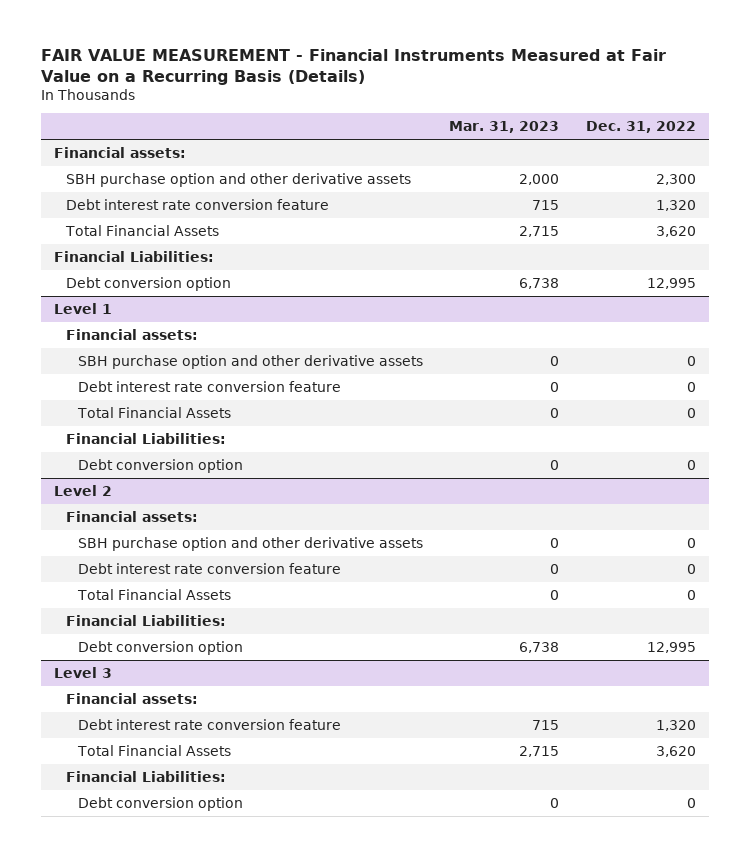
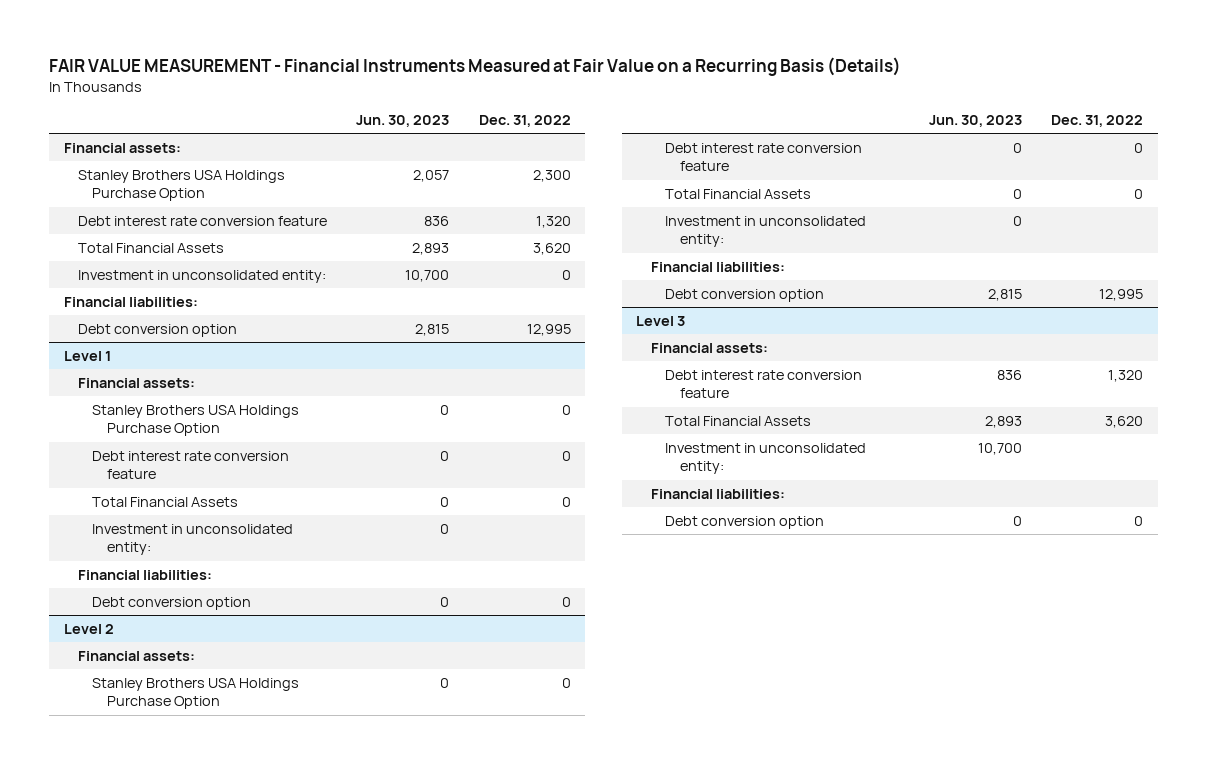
[449,121,560,134] Mar. 31, 2023 -> none
none -> [356,115,450,128] Jun. 30, 2023
[65,173,411,188] SBH purchase option and other derivative assets -> [78,169,286,202] Stanley Brothers USA Holdings Purchase Option
none -> [78,269,327,283] Investment in unconsolidated entity:
[53,251,214,263] Financial Liabilities: -> [63,296,198,307] Financial liabilities:
[77,355,423,370] SBH purchase option and other derivative assets -> [92,404,300,437] Stanley Brothers USA Holdings Purchase Option
none -> [92,523,294,556] Investment in unconsolidated entity:
[65,433,226,445] Financial Liabilities: -> [78,569,213,580] Financial liabilities:
[77,537,423,552] SBH purchase option and other derivative assets -> [92,677,300,710] Stanley Brothers USA Holdings Purchase Option
none -> [665,215,867,248] Investment in unconsolidated entity:
[65,615,226,627] Financial Liabilities: -> [650,261,785,272] Financial liabilities:
none -> [665,442,867,475] Investment in unconsolidated entity:
[65,771,226,783] Financial Liabilities: -> [650,488,785,499] Financial liabilities:

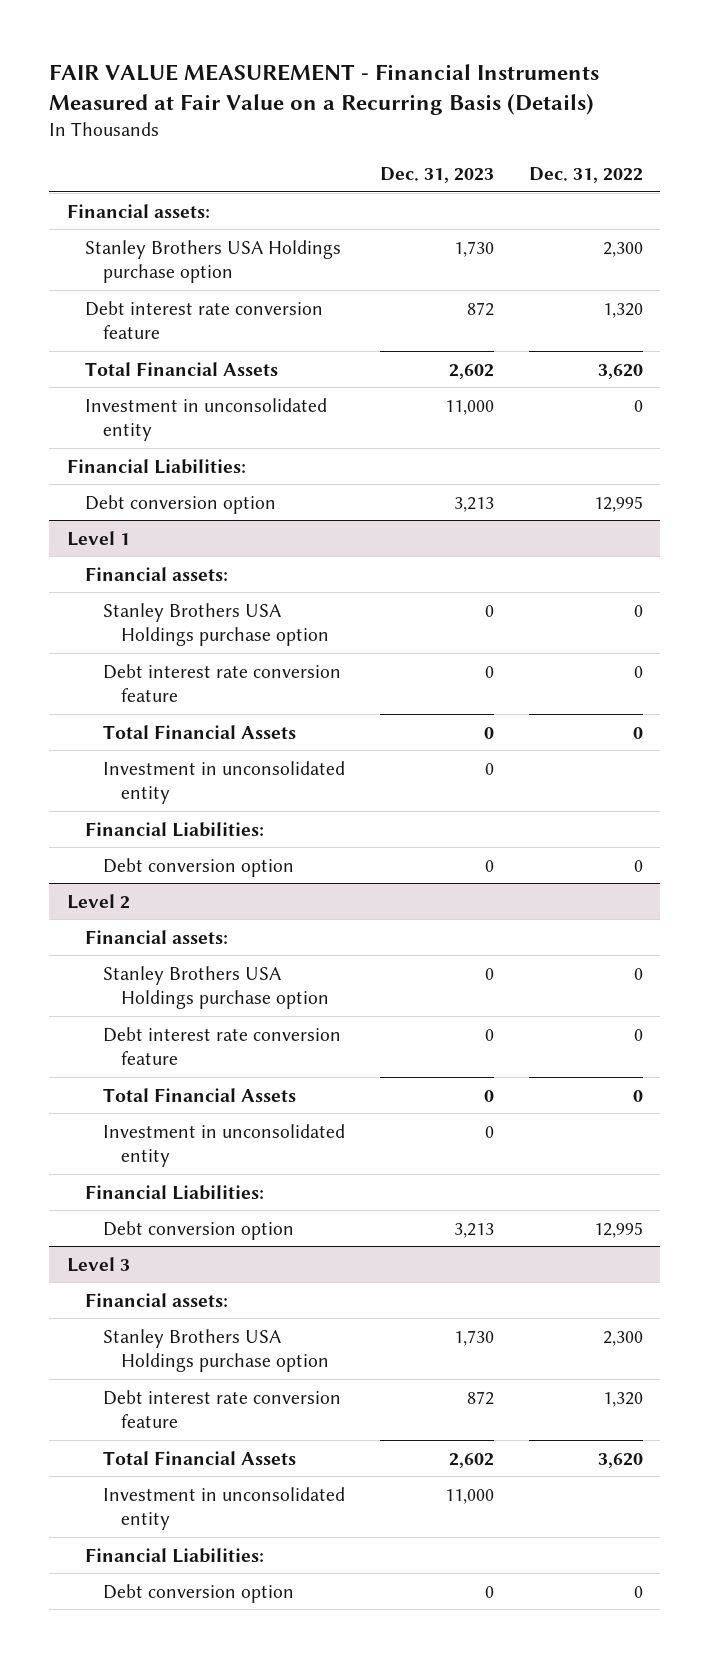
[356,115,450,128] Jun. 30, 2023 -> none
none -> [379,166,494,183] Dec. 31, 2023
[78,169,286,202] Stanley Brothers USA Holdings Purchase Option -> [84,239,341,284] Stanley Brothers USA Holdings purchase option
[78,269,327,283] Investment in unconsolidated entity: -> [84,397,327,442] Investment in unconsolidated entity
[63,296,198,307] Financial liabilities: -> [66,458,246,474] Financial Liabilities:
[92,404,300,437] Stanley Brothers USA Holdings Purchase Option -> [102,602,329,647] Stanley Brothers USA Holdings purchase option
[92,523,294,556] Investment in unconsolidated entity: -> [102,760,345,805] Investment in unconsolidated entity
[78,569,213,580] Financial liabilities: -> [84,821,264,837] Financial Liabilities:
[92,677,300,710] Stanley Brothers USA Holdings Purchase Option -> [102,965,329,1010] Stanley Brothers USA Holdings purchase option
[665,215,867,248] Investment in unconsolidated entity: -> [102,1123,345,1168] Investment in unconsolidated entity
[650,261,785,272] Financial liabilities: -> [84,1184,264,1200] Financial Liabilities:
none -> [102,1328,329,1373] Stanley Brothers USA Holdings purchase option
[665,442,867,475] Investment in unconsolidated entity: -> [102,1486,345,1531] Investment in unconsolidated entity
[650,488,785,499] Financial liabilities: -> [84,1547,264,1563] Financial Liabilities:

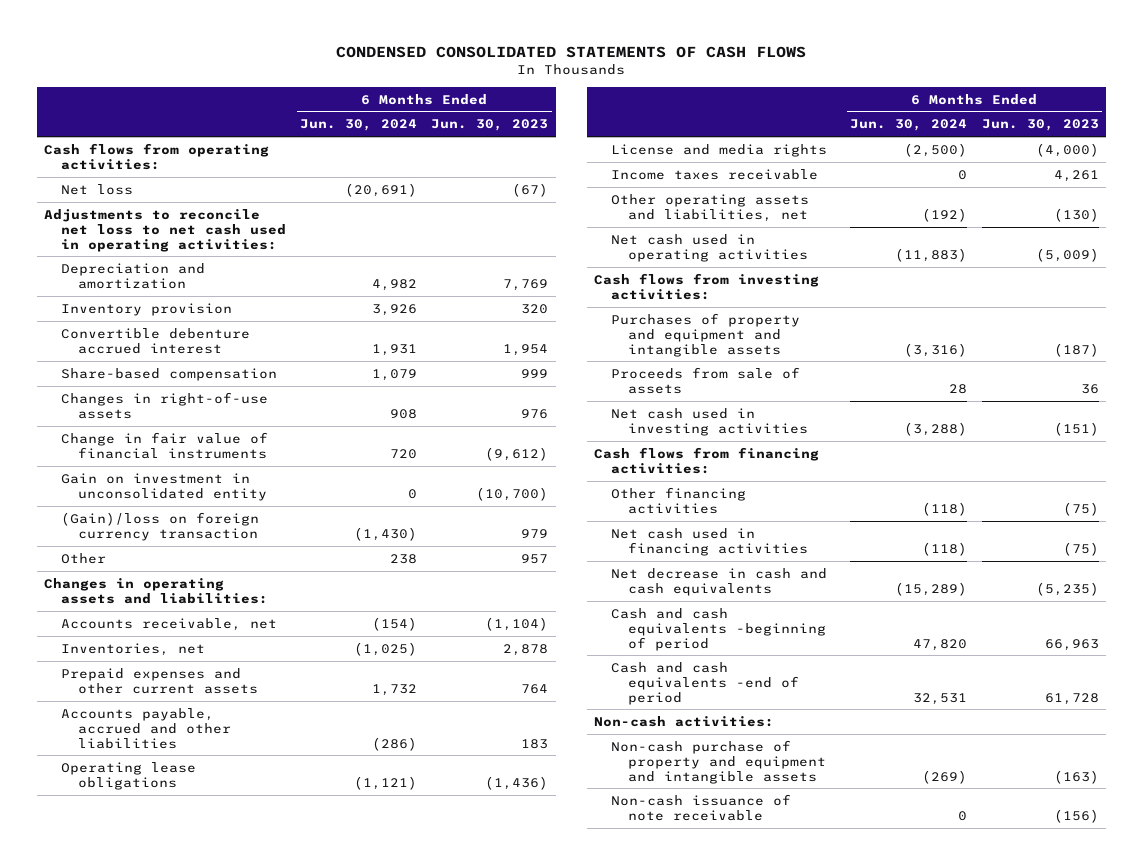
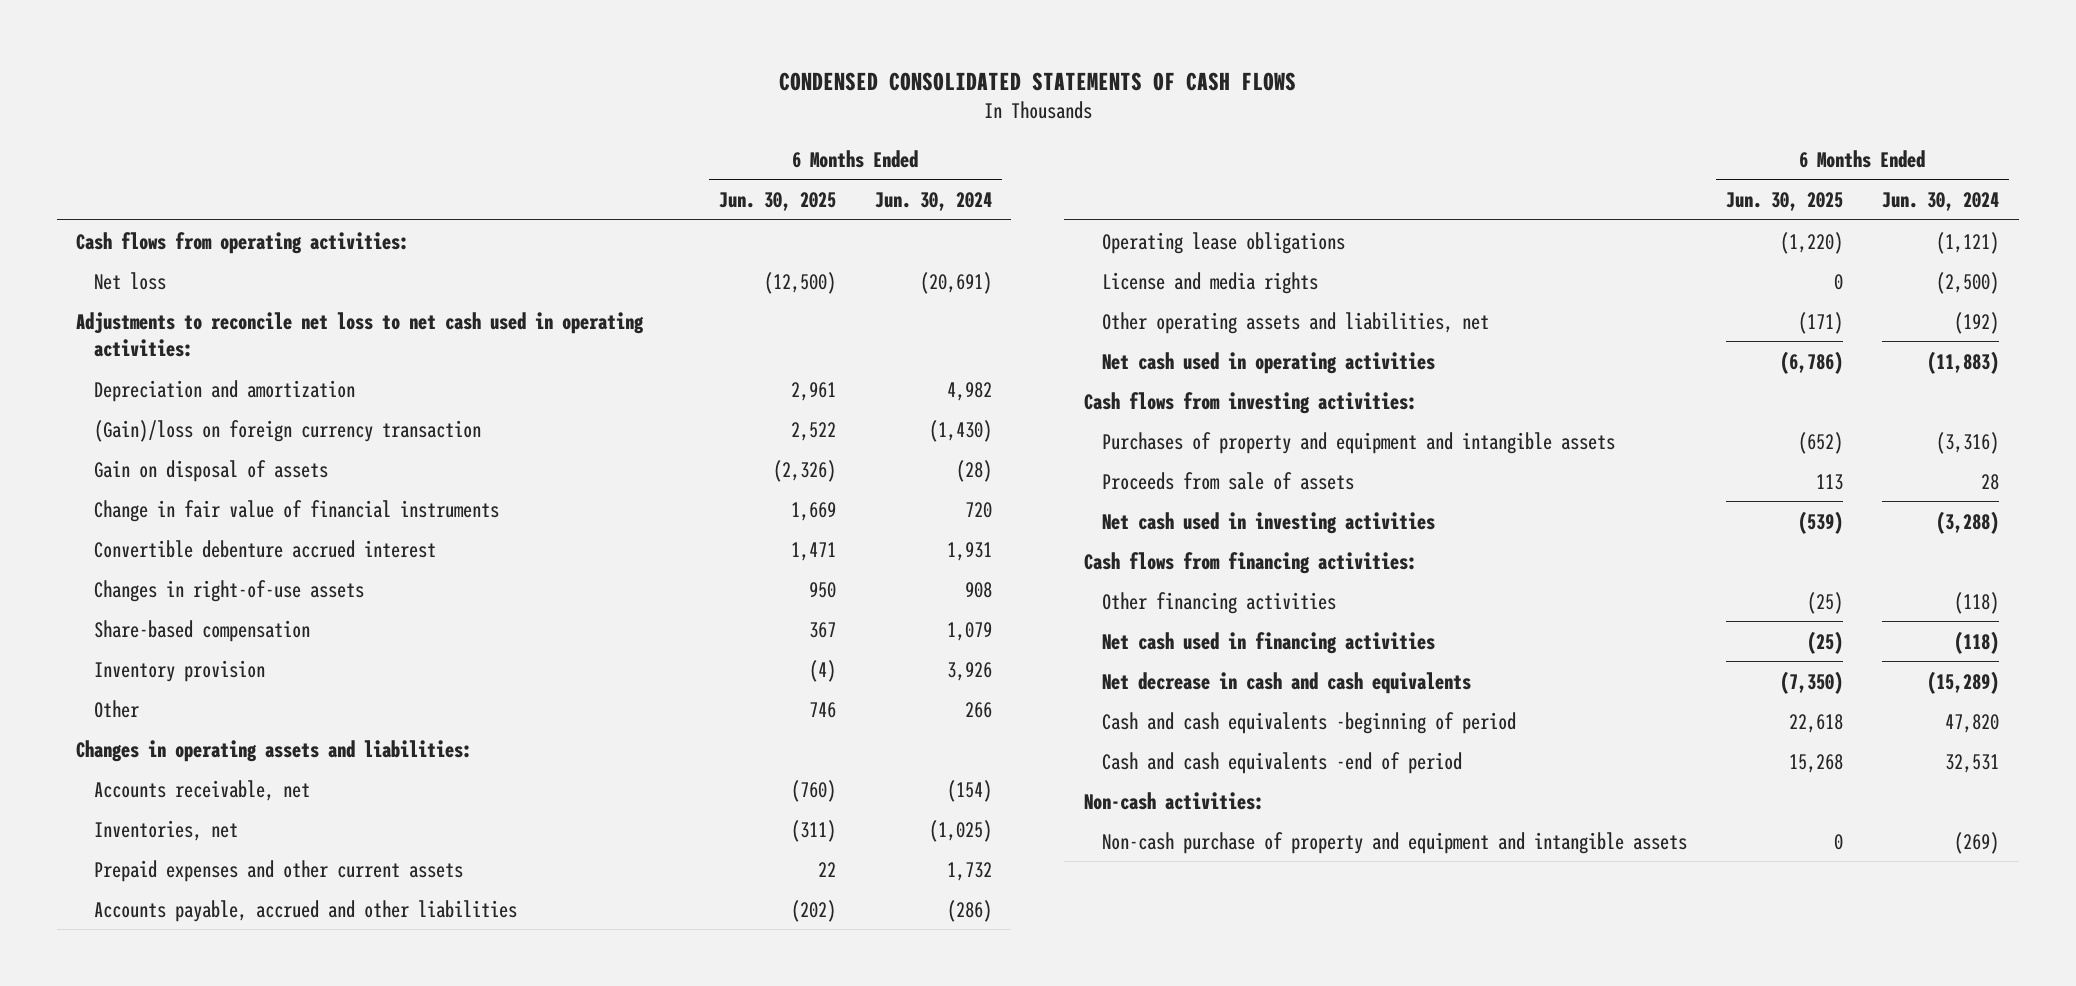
[431,119,549,132] Jun. 30, 2023 -> none
none -> [718,192,836,212] Jun. 30, 2025
[60,511,259,541] (Gain)/loss on foreign currency transaction -> [94,419,482,442] (Gain)/loss on foreign currency transaction
none -> [94,459,329,482] Gain on disposal of assets
[60,431,268,459] Change in fair value of financial instruments -> [94,499,500,522] Change in fair value of financial instruments
[60,472,267,501] Gain on investment in unconsolidated entity -> none
[60,367,277,381] Share-based compensation -> [94,619,311,642] Share-based compensation
[60,302,232,316] Inventory provision -> [94,659,266,682] Inventory provision
[390,553,418,564] 238 -> [964,701,992,718] 266
[611,168,819,180] Income taxes receivable -> none
[611,793,792,821] Non-cash issuance of note receivable -> none

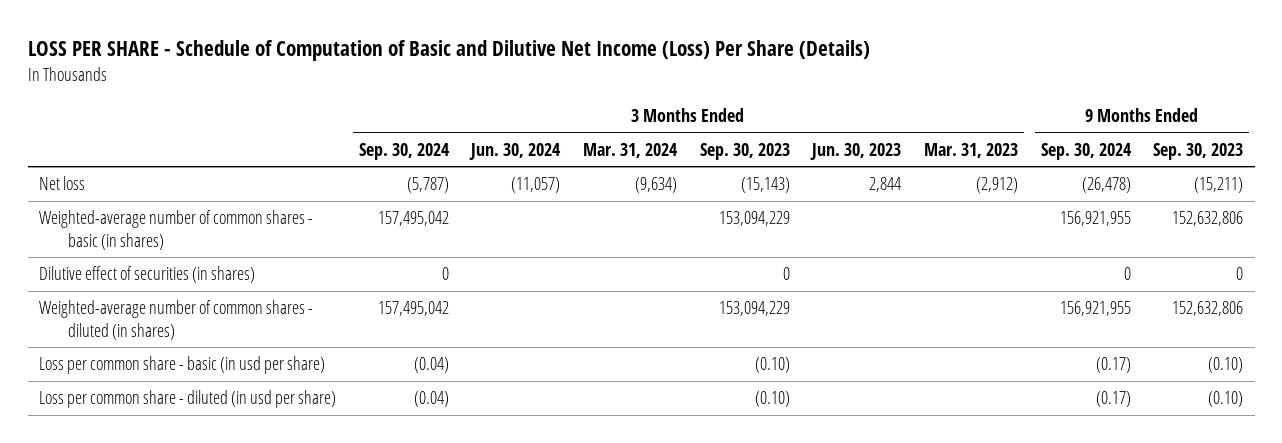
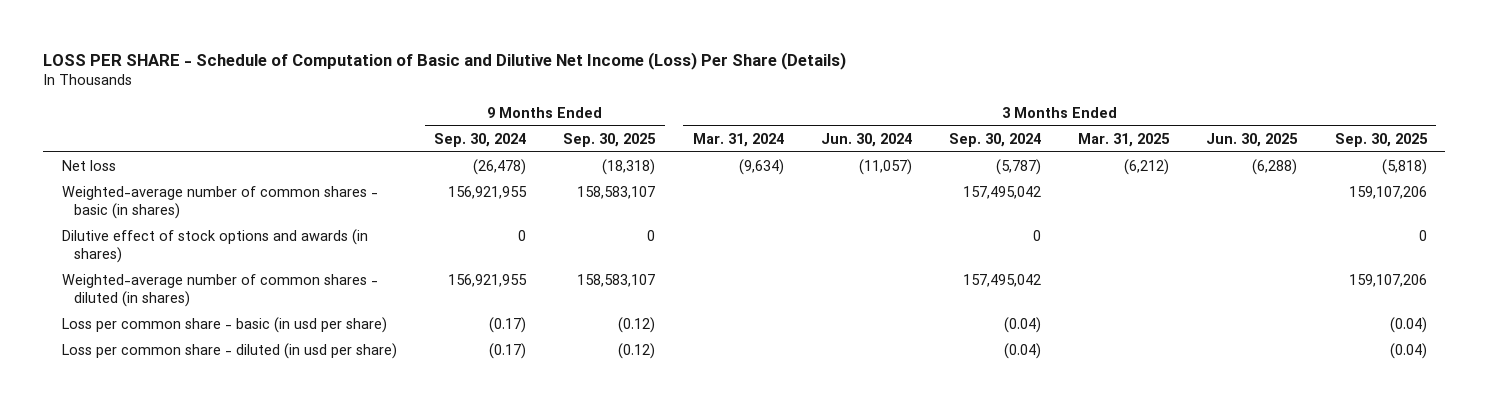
[699,142,790,160] Sep. 30, 2023 -> none
[810,142,902,160] Jun. 30, 2023 -> none
[924,142,1019,158] Mar. 31, 2023 -> none
[1153,142,1244,160] Sep. 30, 2023 -> none
none -> [563,132,657,147] Sep. 30, 2025
none -> [1078,132,1171,147] Mar. 31, 2025
none -> [1206,132,1299,147] Jun. 30, 2025
none -> [1334,132,1428,147] Sep. 30, 2025
[39,266,256,284] Dilutive effect of securities (in shares) -> [62,229,369,264] Dilutive effect of stock options and awards (in shares)

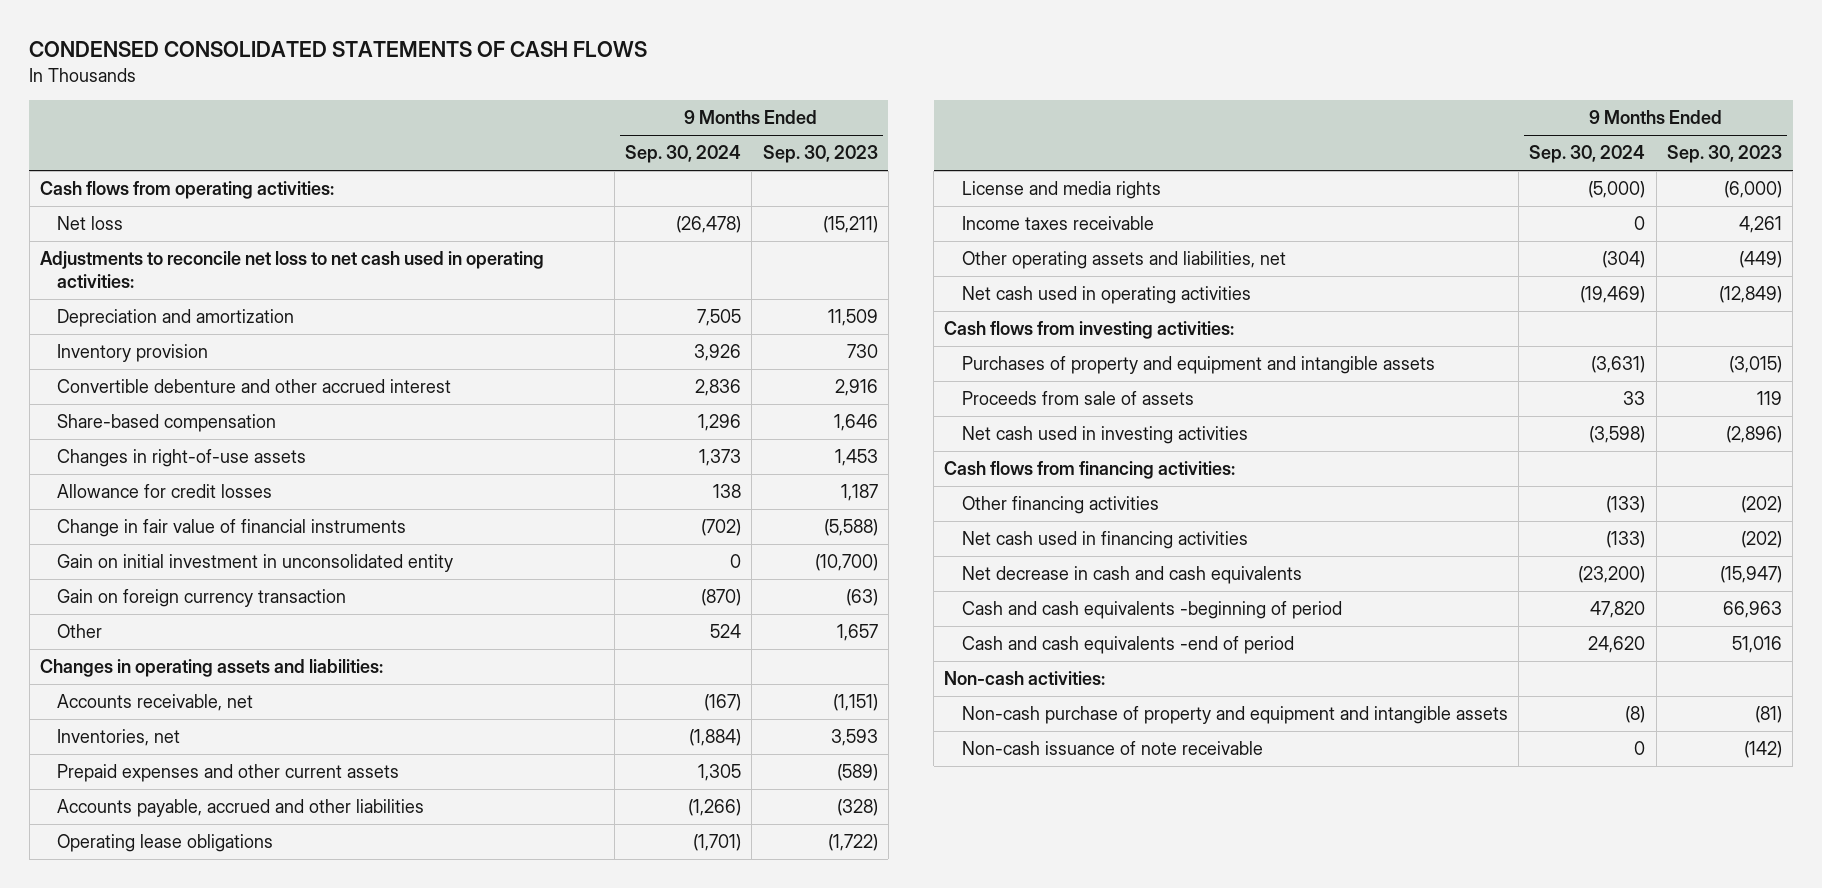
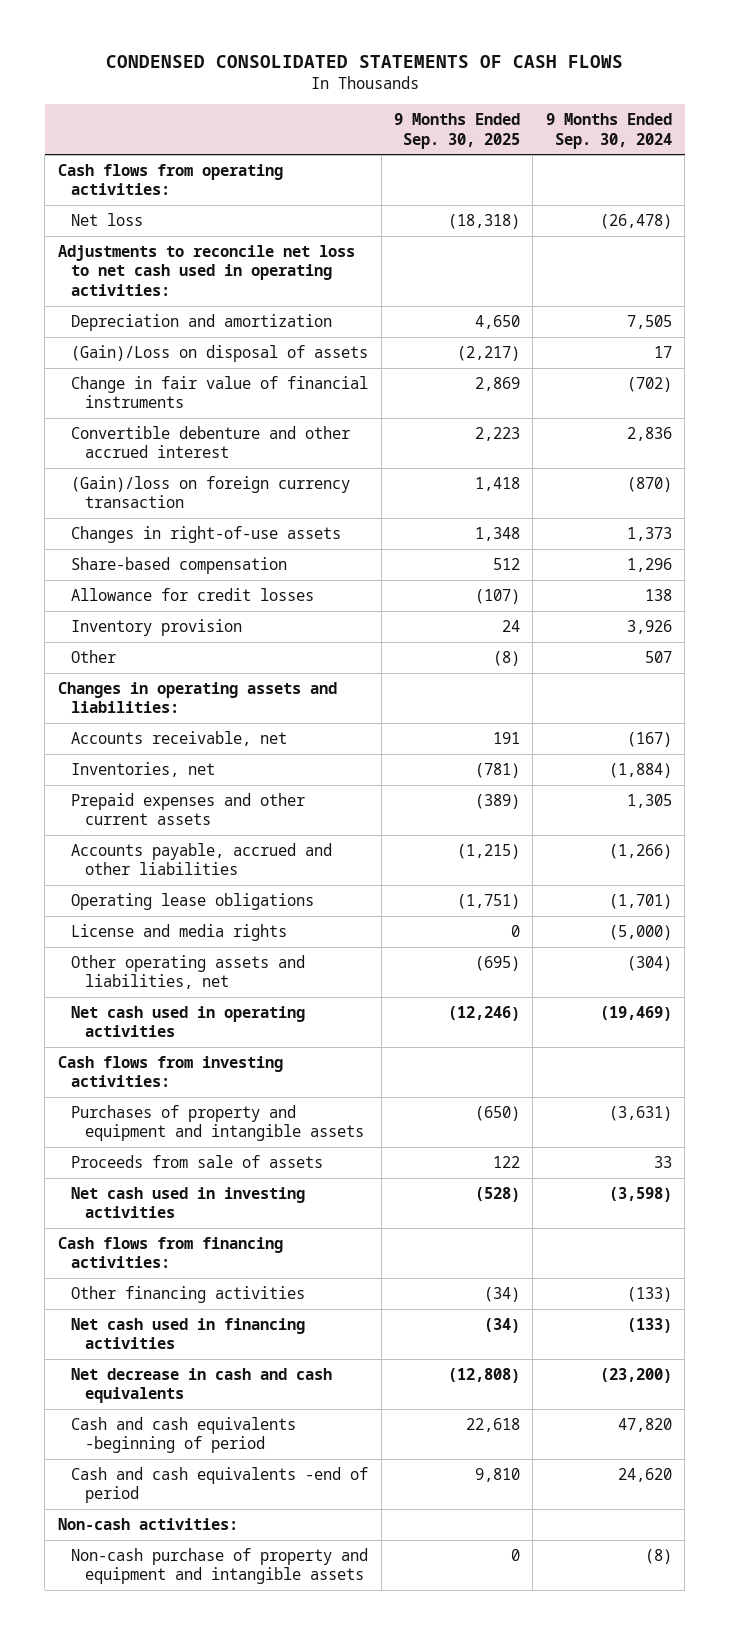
[762,145,878,164] Sep. 30, 2023 -> none
none -> [393,112,520,149] 9 Months Ended Sep. 30, 2025
none -> [71,344,369,362] (Gain)/Loss on disposal of assets
[57,519,407,538] Change in fair value of financial instruments -> [71,375,369,409] Change in fair value of financial instruments
none -> [71,475,351,509] (Gain)/loss on foreign currency transaction
[57,414,277,433] Share-based compensation -> [71,556,288,574] Share-based compensation
[57,554,454,573] Gain on initial investment in unconsolidated entity -> none
[57,589,347,608] Gain on foreign currency transaction -> none
[57,344,209,363] Inventory provision -> [71,618,243,636] Inventory provision
[709,624,741,639] 524 -> [644,650,672,663] 507
[961,216,1154,231] Income taxes receivable -> none
[961,741,1263,756] Non-cash issuance of note receivable -> none

